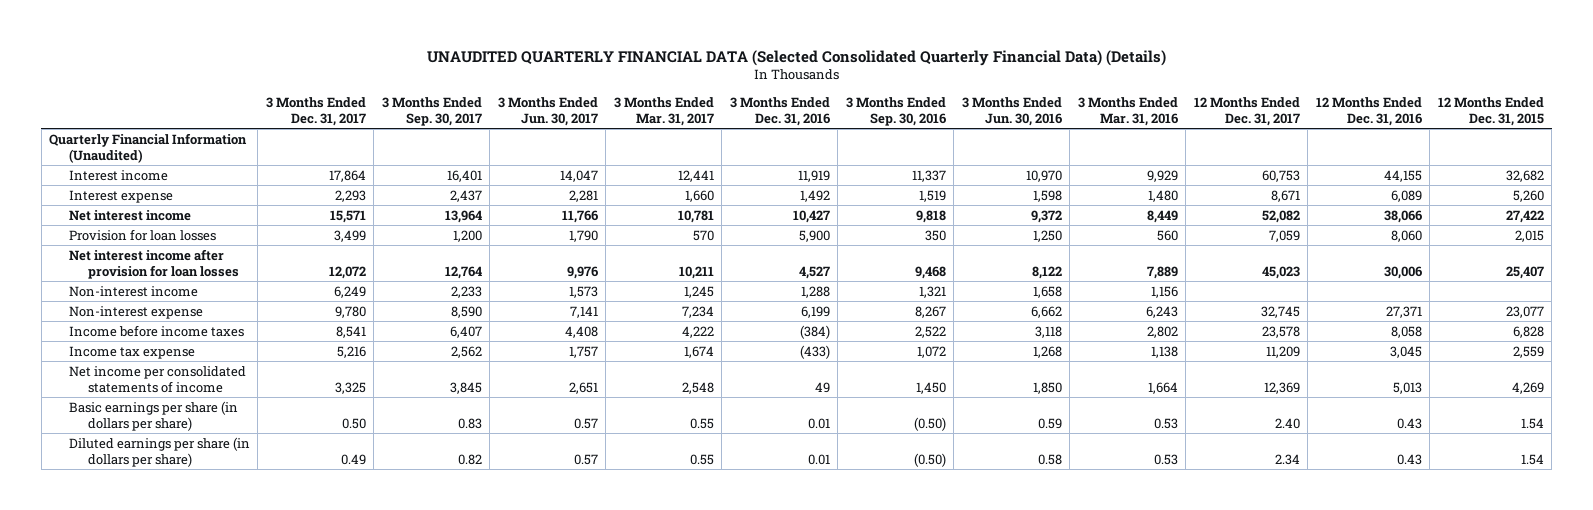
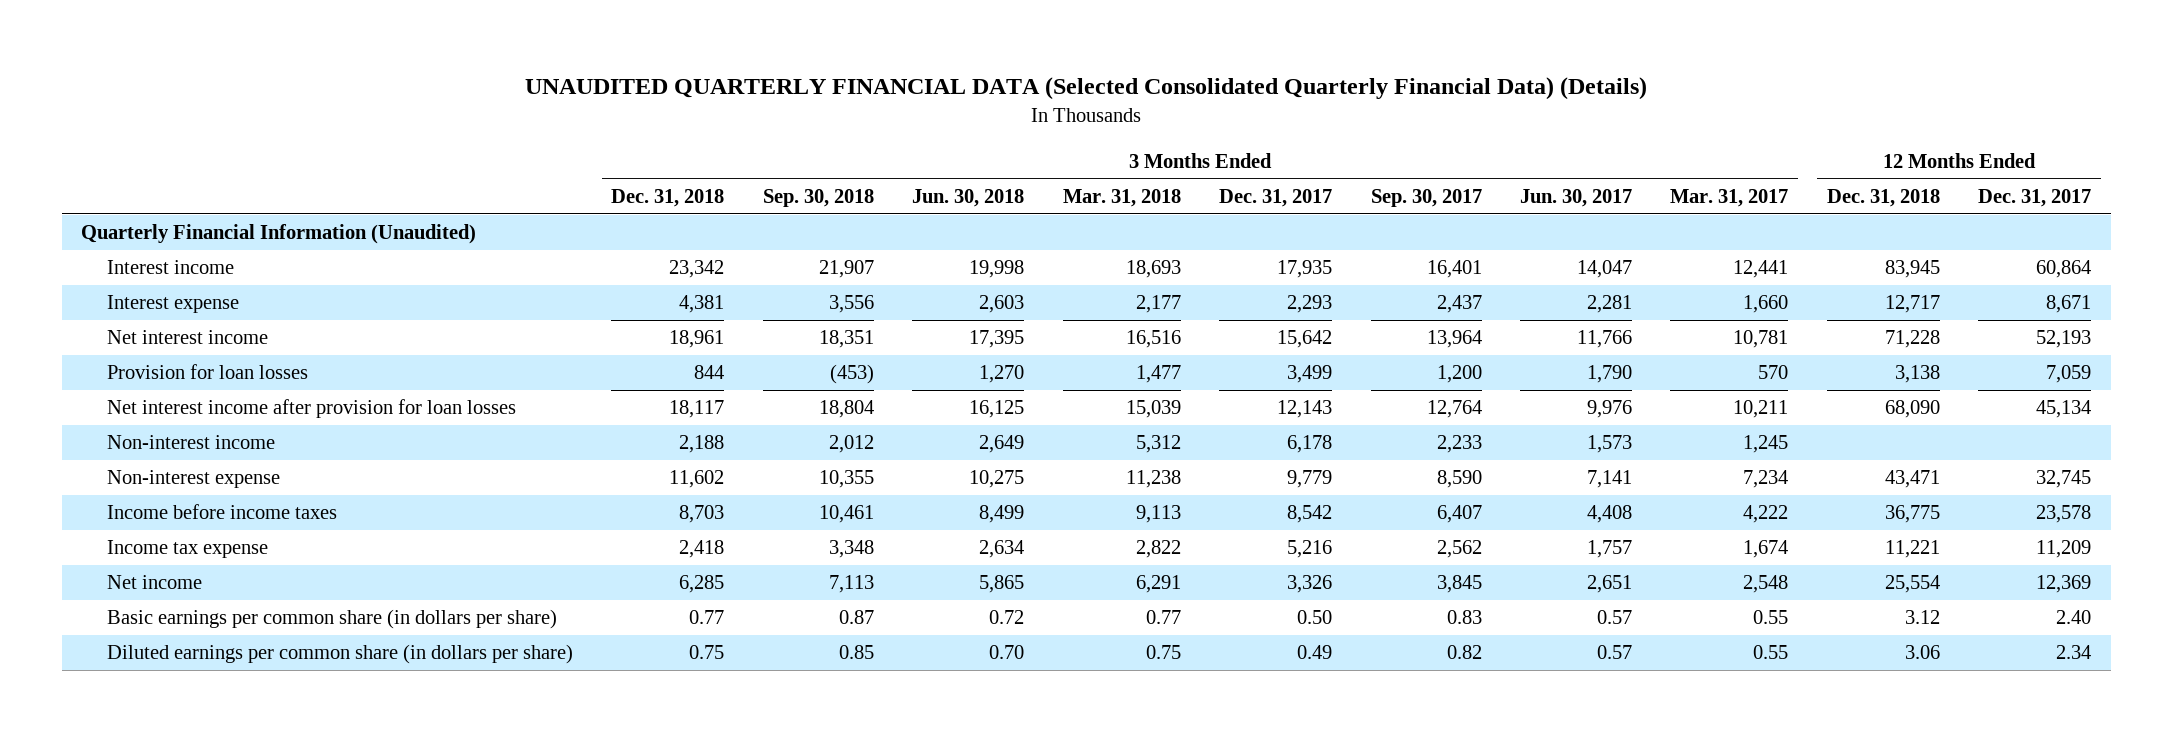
[729,96,830,127] 3 Months Ended Dec. 31, 2016 -> none
[845,96,946,127] 3 Months Ended Sep. 30, 2016 -> none
[961,96,1062,127] 3 Months Ended Jun. 30, 2016 -> none
[1077,96,1178,127] 3 Months Ended Mar. 31, 2016 -> none
[1315,96,1422,127] 12 Months Ended Dec. 31, 2016 -> none
[1437,96,1544,127] 12 Months Ended Dec. 31, 2015 -> none
none -> [611,188,725,207] Dec. 31, 2018
none -> [762,188,874,207] Sep. 30, 2018
none -> [912,188,1025,207] Jun. 30, 2018
none -> [1062,188,1181,207] Mar. 31, 2018
none -> [1826,188,1940,207] Dec. 31, 2018
[328,169,366,182] 17,864 -> [1277,260,1333,279] 17,935
[1261,169,1300,182] 60,753 -> [2036,260,2092,279] 60,864
[329,209,366,223] 15,571 -> [1277,330,1333,349] 15,642
[1261,209,1300,223] 52,082 -> [2036,330,2092,349] 52,193
[328,266,366,280] 12,072 -> [1277,400,1333,419] 12,143
[1261,266,1300,280] 45,023 -> [2036,400,2092,419] 45,134
[333,285,366,298] 6,249 -> [1287,435,1333,454] 6,178
[334,305,366,318] 9,780 -> [1287,470,1333,489] 9,779
[335,325,366,338] 8,541 -> [1287,505,1333,524] 8,542
[68,365,246,394] Net income per consolidated statements of income -> [106,575,202,590] Net income
[334,382,366,395] 3,325 -> [1287,575,1333,594] 3,326
[68,400,238,432] Basic earnings per share (in dollars per share) -> [106,609,557,630] Basic earnings per common share (in dollars per share)
[68,436,250,468] Diluted earnings per share (in dollars per share) -> [106,644,573,665] Diluted earnings per common share (in dollars per share)

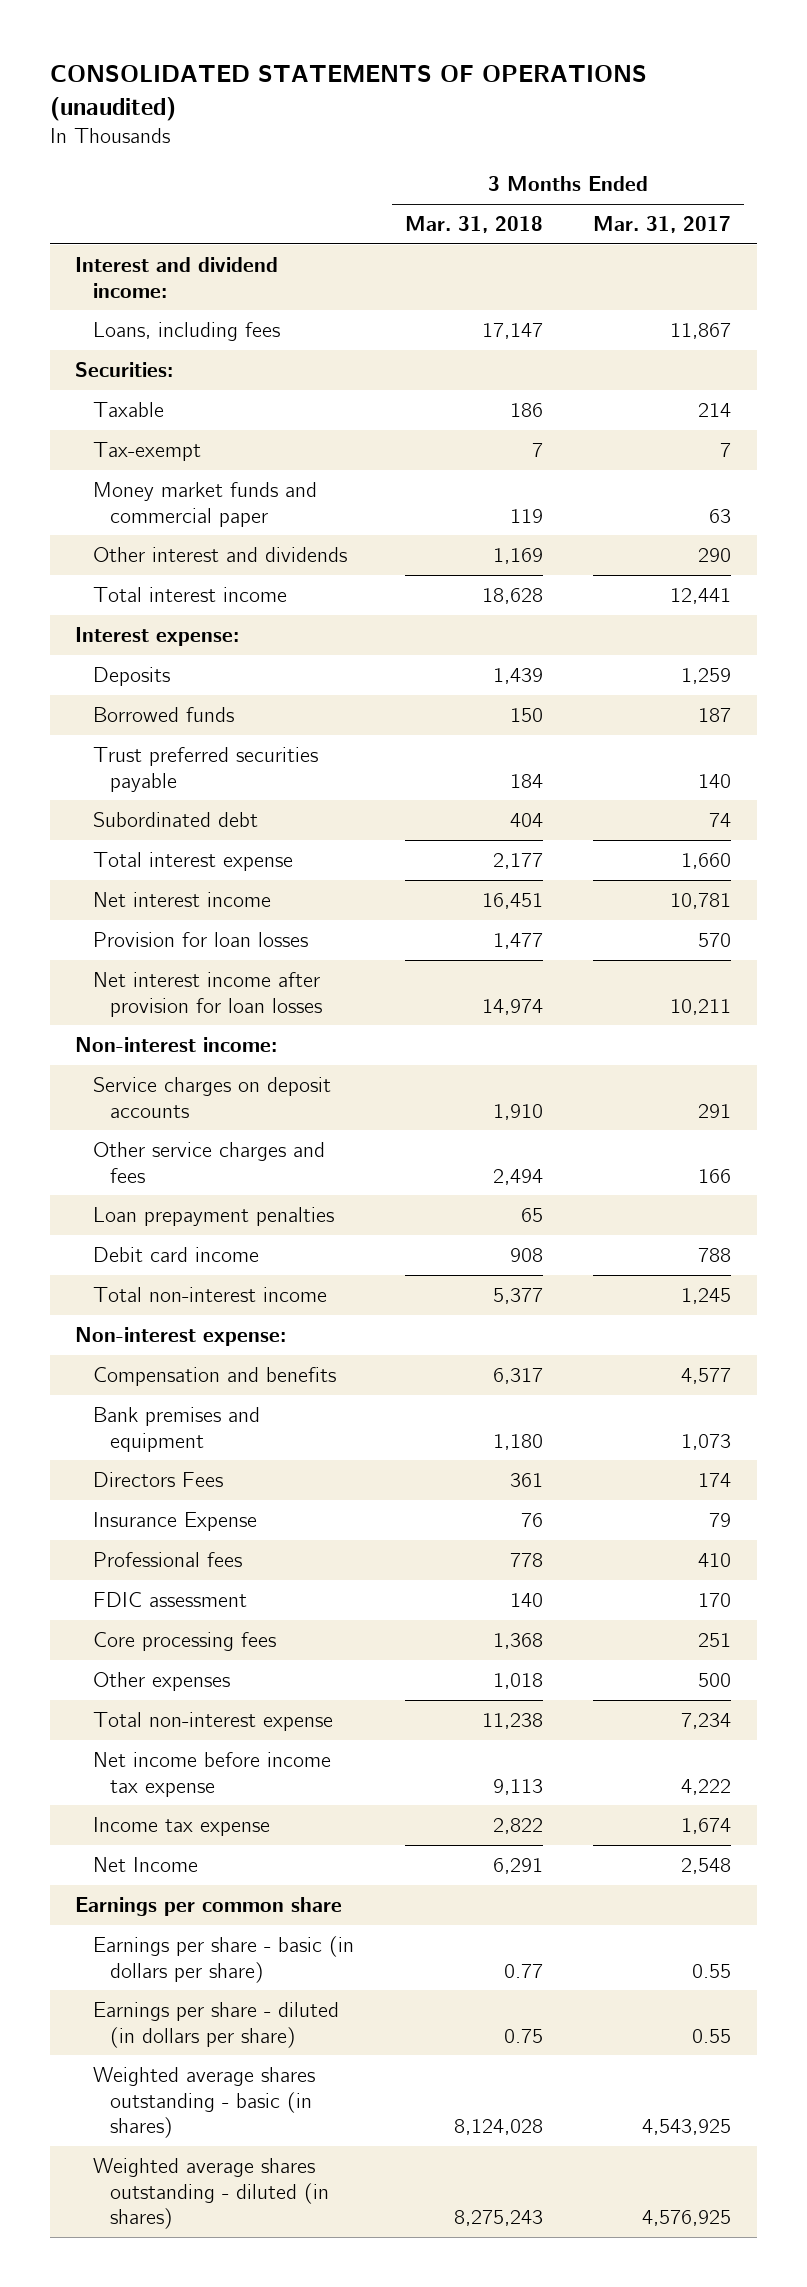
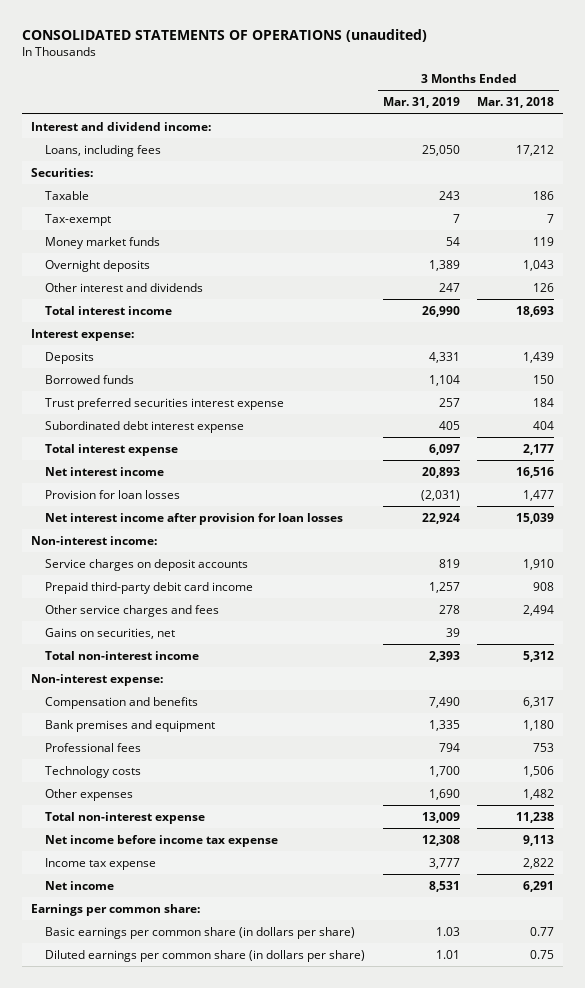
[593,216,732,234] Mar. 31, 2017 -> none
none -> [382,97,460,109] Mar. 31, 2019
[481,323,543,340] 17,147 -> [516,144,555,156] 17,212
[92,482,317,527] Money market funds and commercial paper -> [45,236,161,249] Money market funds
none -> [45,259,151,272] Overnight deposits
[492,548,543,565] 1,169 -> [533,282,555,292] 126
[481,588,543,605] 18,628 -> [516,305,555,317] 18,693
[92,747,318,792] Trust preferred securities payable -> [45,397,285,410] Trust preferred securities interest expense
[92,812,258,828] Subordinated debt -> [45,420,245,433] Subordinated debt interest expense
[481,893,543,910] 16,451 -> [516,466,555,478] 16,516
[481,998,543,1015] 14,974 -> [516,512,555,524] 15,039
none -> [45,581,254,594] Prepaid third-party debit card income
[92,1207,334,1227] Loan prepayment penalties -> none
[92,1247,259,1263] Debit card income -> none
none -> [45,627,176,639] Gains on securities, net
[492,1288,543,1305] 5,377 -> [523,650,555,662] 5,312
[92,1472,223,1488] Directors Fees -> none
[92,1512,257,1532] Insurance Expense -> none
[92,1592,247,1608] FDIC assessment -> none
[92,1632,276,1652] Core processing fees -> none
[509,1553,543,1568] 778 -> [533,742,555,752] 753
none -> [45,765,142,778] Technology costs
[492,1673,543,1690] 1,018 -> [523,788,555,800] 1,482
[92,2067,315,2139] Weighted average shares outstanding - basic (in shares) -> none
[92,2158,329,2230] Weighted average shares outstanding - diluted (in shares) -> none
[92,1857,198,1873] Net Income -> [45,880,115,890] Net income
[75,1897,343,1917] Earnings per common share -> [30,903,200,916] Earnings per common share:
[92,1936,354,1983] Earnings per share - basic (in dollars per share) -> [45,926,356,939] Basic earnings per common share (in dollars per share)
[92,2002,339,2048] Earnings per share - diluted (in dollars per share) -> [45,949,366,962] Diluted earnings per common share (in dollars per share)

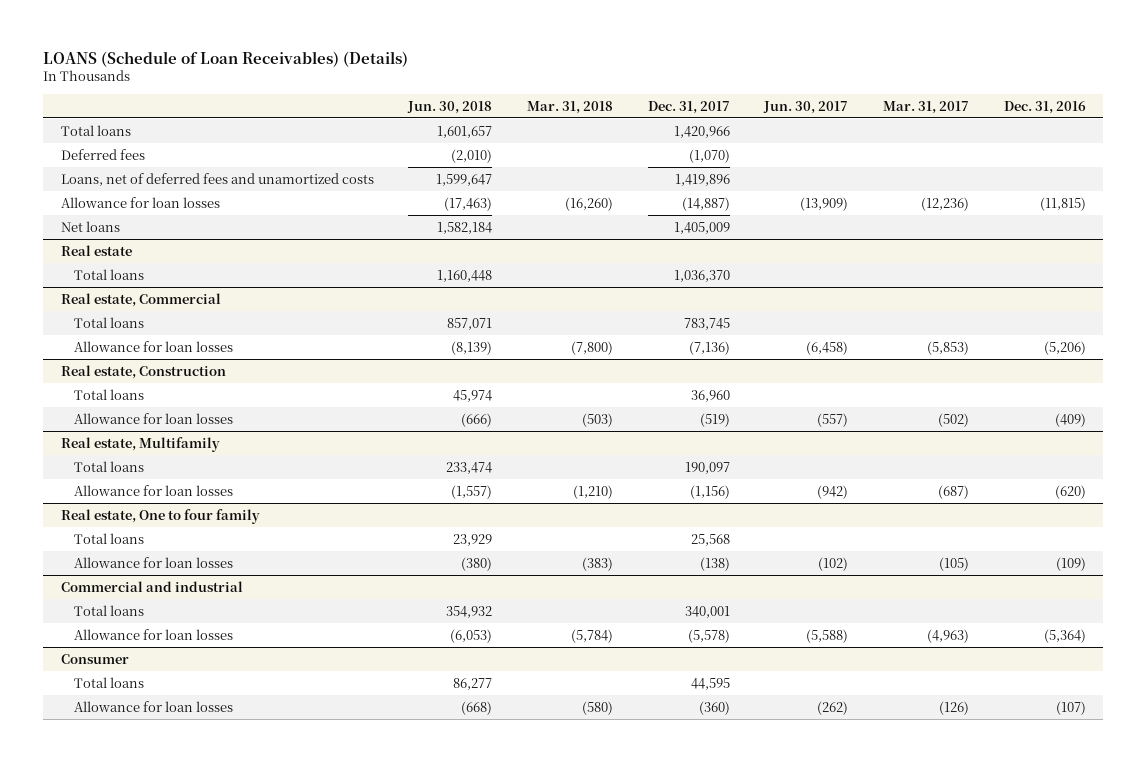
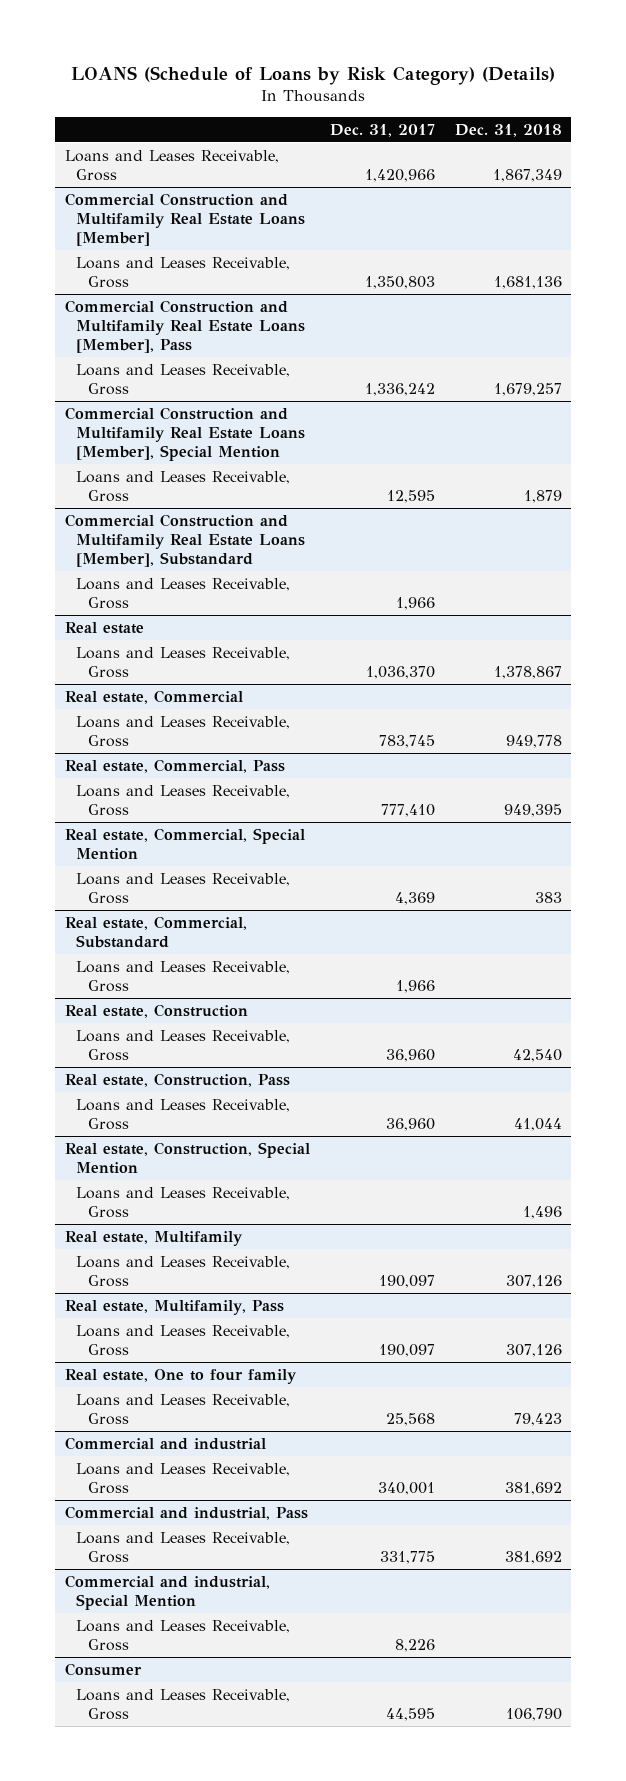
[43,50,409,67] LOANS (Schedule of Loan Receivables) (Details) -> [71,65,556,85] LOANS (Schedule of Loans by Risk Category) (Details)
[407,100,493,114] Jun. 30, 2018 -> none
[526,100,613,114] Mar. 31, 2018 -> none
[763,100,849,114] Jun. 30, 2017 -> none
[883,100,970,114] Mar. 31, 2017 -> none
[1003,100,1086,114] Dec. 31, 2016 -> none
none -> [454,123,562,137] Dec. 31, 2018
[60,148,145,160] Deferred fees -> none
[60,172,374,186] Loans, net of deferred fees and unamortized costs -> none
[60,196,220,208] Allowance for loan losses -> none
[60,220,120,232] Net loans -> none
[60,124,131,136] Total loans -> [64,149,279,181] Loans and Leases Receivable, Gross
none -> [64,192,306,246] Commercial Construction and Multifamily Real Estate Loans [Member]
none -> [76,256,291,288] Loans and Leases Receivable, Gross
none -> [64,299,306,353] Commercial Construction and Multifamily Real Estate Loans [Member], Pass
none -> [76,363,291,395] Loans and Leases Receivable, Gross
none -> [64,406,306,461] Commercial Construction and Multifamily Real Estate Loans [Member], Special Mention
none -> [76,470,291,502] Loans and Leases Receivable, Gross
none -> [64,513,306,567] Commercial Construction and Multifamily Real Estate Loans [Member], Substandard
none -> [76,577,291,609] Loans and Leases Receivable, Gross
[74,268,145,280] Total loans -> [76,646,291,678] Loans and Leases Receivable, Gross
[74,340,234,352] Allowance for loan losses -> none
[74,316,145,328] Total loans -> [76,715,291,747] Loans and Leases Receivable, Gross
none -> [64,758,285,773] Real estate, Commercial, Pass
none -> [76,784,291,816] Loans and Leases Receivable, Gross
none -> [64,827,305,860] Real estate, Commercial, Special Mention
none -> [76,872,291,904] Loans and Leases Receivable, Gross
none -> [64,915,247,948] Real estate, Commercial, Substandard
none -> [76,960,291,992] Loans and Leases Receivable, Gross
[74,412,234,424] Allowance for loan losses -> none
[74,388,145,400] Total loans -> [76,1029,291,1061] Loans and Leases Receivable, Gross
none -> [64,1072,290,1087] Real estate, Construction, Pass
none -> [76,1098,291,1130] Loans and Leases Receivable, Gross
none -> [64,1141,310,1174] Real estate, Construction, Special Mention
none -> [76,1186,291,1218] Loans and Leases Receivable, Gross
[74,484,234,496] Allowance for loan losses -> none
[74,460,145,472] Total loans -> [76,1255,291,1287] Loans and Leases Receivable, Gross
none -> [64,1299,284,1315] Real estate, Multifamily, Pass
none -> [76,1324,291,1356] Loans and Leases Receivable, Gross
[74,556,234,568] Allowance for loan losses -> none
[74,532,145,544] Total loans -> [76,1393,291,1425] Loans and Leases Receivable, Gross
[74,628,234,640] Allowance for loan losses -> none
[74,604,145,616] Total loans -> [76,1462,291,1494] Loans and Leases Receivable, Gross
none -> [64,1505,308,1520] Commercial and industrial, Pass
none -> [76,1531,291,1563] Loans and Leases Receivable, Gross
none -> [64,1574,270,1610] Commercial and industrial, Special Mention
none -> [76,1619,291,1651] Loans and Leases Receivable, Gross
[74,700,234,712] Allowance for loan losses -> none
[74,676,145,688] Total loans -> [76,1688,291,1720] Loans and Leases Receivable, Gross

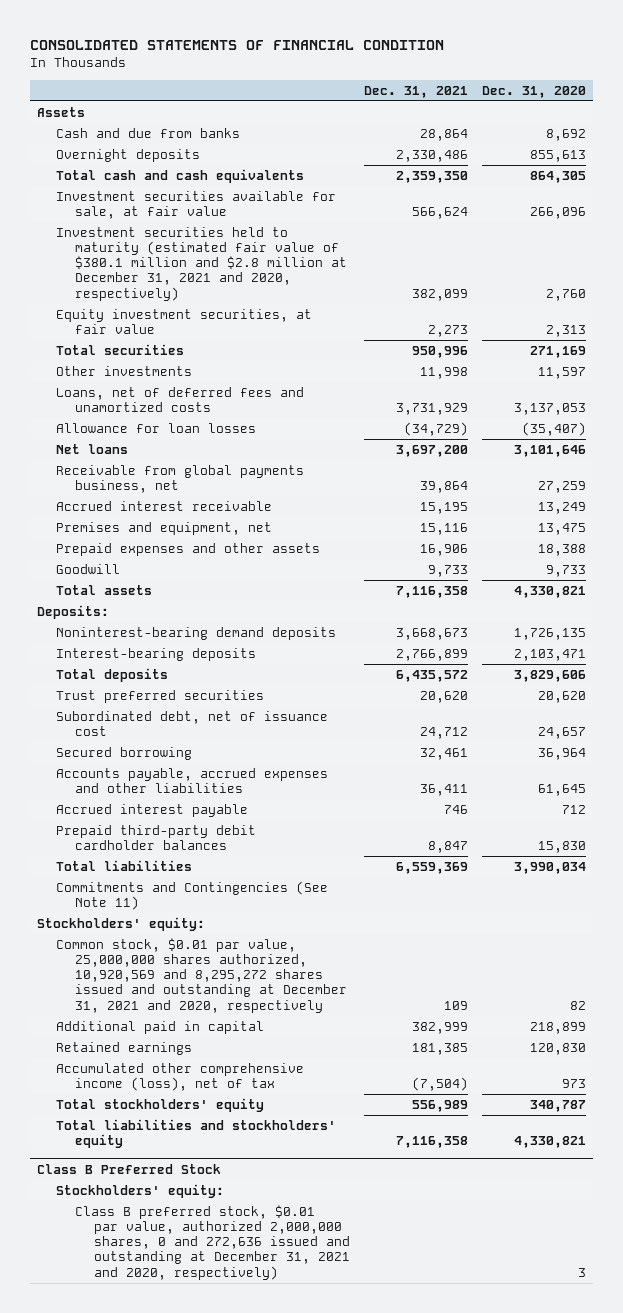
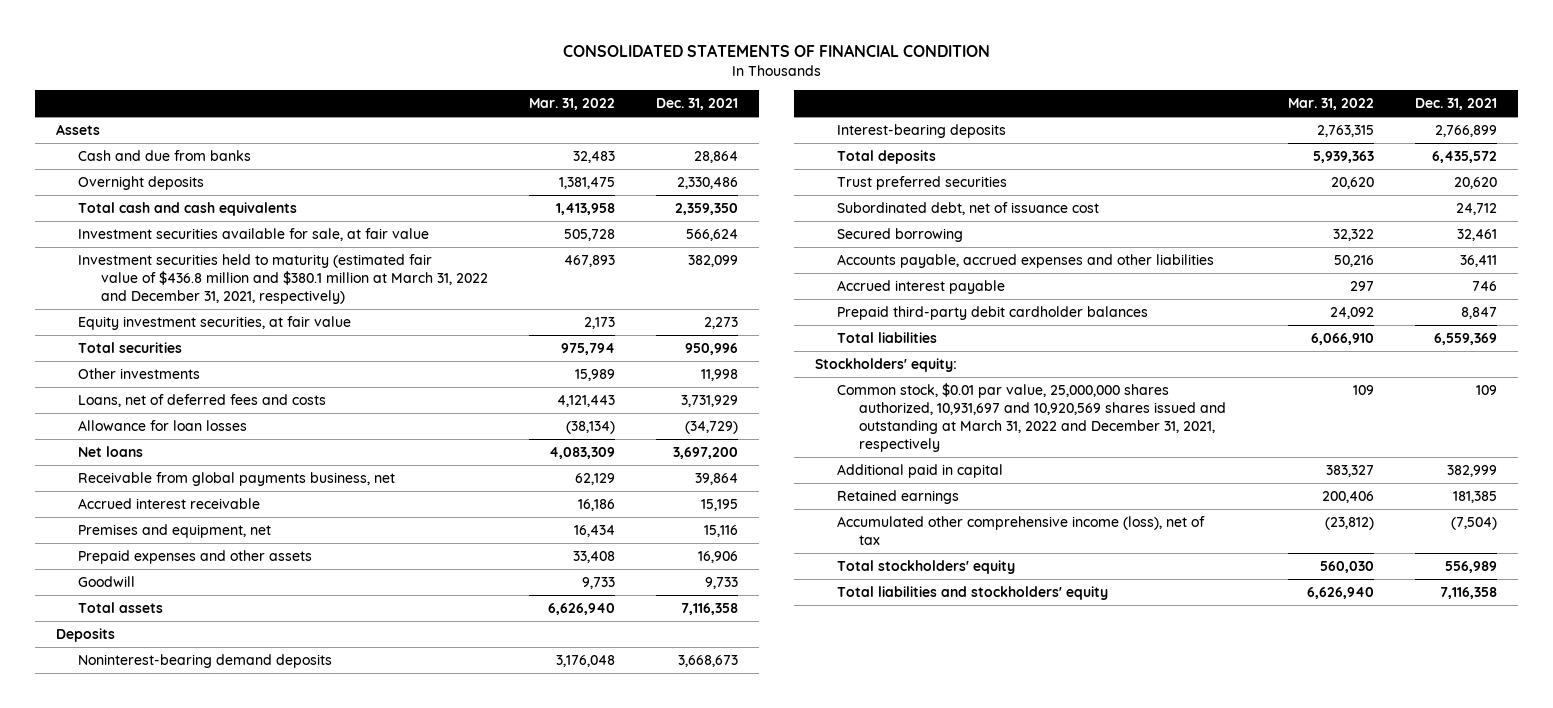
[482,85,587,98] Dec. 31, 2020 -> none
none -> [528,97,615,110] Mar. 31, 2022
[56,227,348,301] Investment securities held to maturity (estimated fair value of $380.1 million and $2.8 million at December 31, 2021 and 2020, respectively) -> [78,254,488,304] Investment securities held to maturity (estimated fair value of $436.8 million and $380.1 million at March 31, 2022 and December 31, 2021, respectively)
[56,387,305,413] Loans, net of deferred fees and unamortized costs -> [78,394,327,408] Loans, net of deferred fees and costs
[36,605,109,620] Deposits: -> [56,628,116,643] Deposits
[56,881,329,911] Commitments and Contingencies (See Note 11) -> none
[56,938,348,1013] Common stock, $0.01 par value, 25,000,000 shares authorized, 10,920,569 and 8,295,272 shares issued and outstanding at December 31, 2021 and 2020, respectively -> [836,383,1227,452] Common stock, $0.01 par value, 25,000,000 shares authorized, 10,931,697 and 10,920,569 shares issued and outstanding at March 31, 2022 and December 31, 2021, respectively
[36,1163,221,1174] Class B Preferred Stock -> none
[56,1184,225,1199] Stockholders' equity: -> none
[75,1205,351,1280] Class B preferred stock, $0.01 par value, authorized 2,000,000 shares, 0 and 272,636 issued and outstanding at December 31, 2021 and 2020, respectively) -> none

